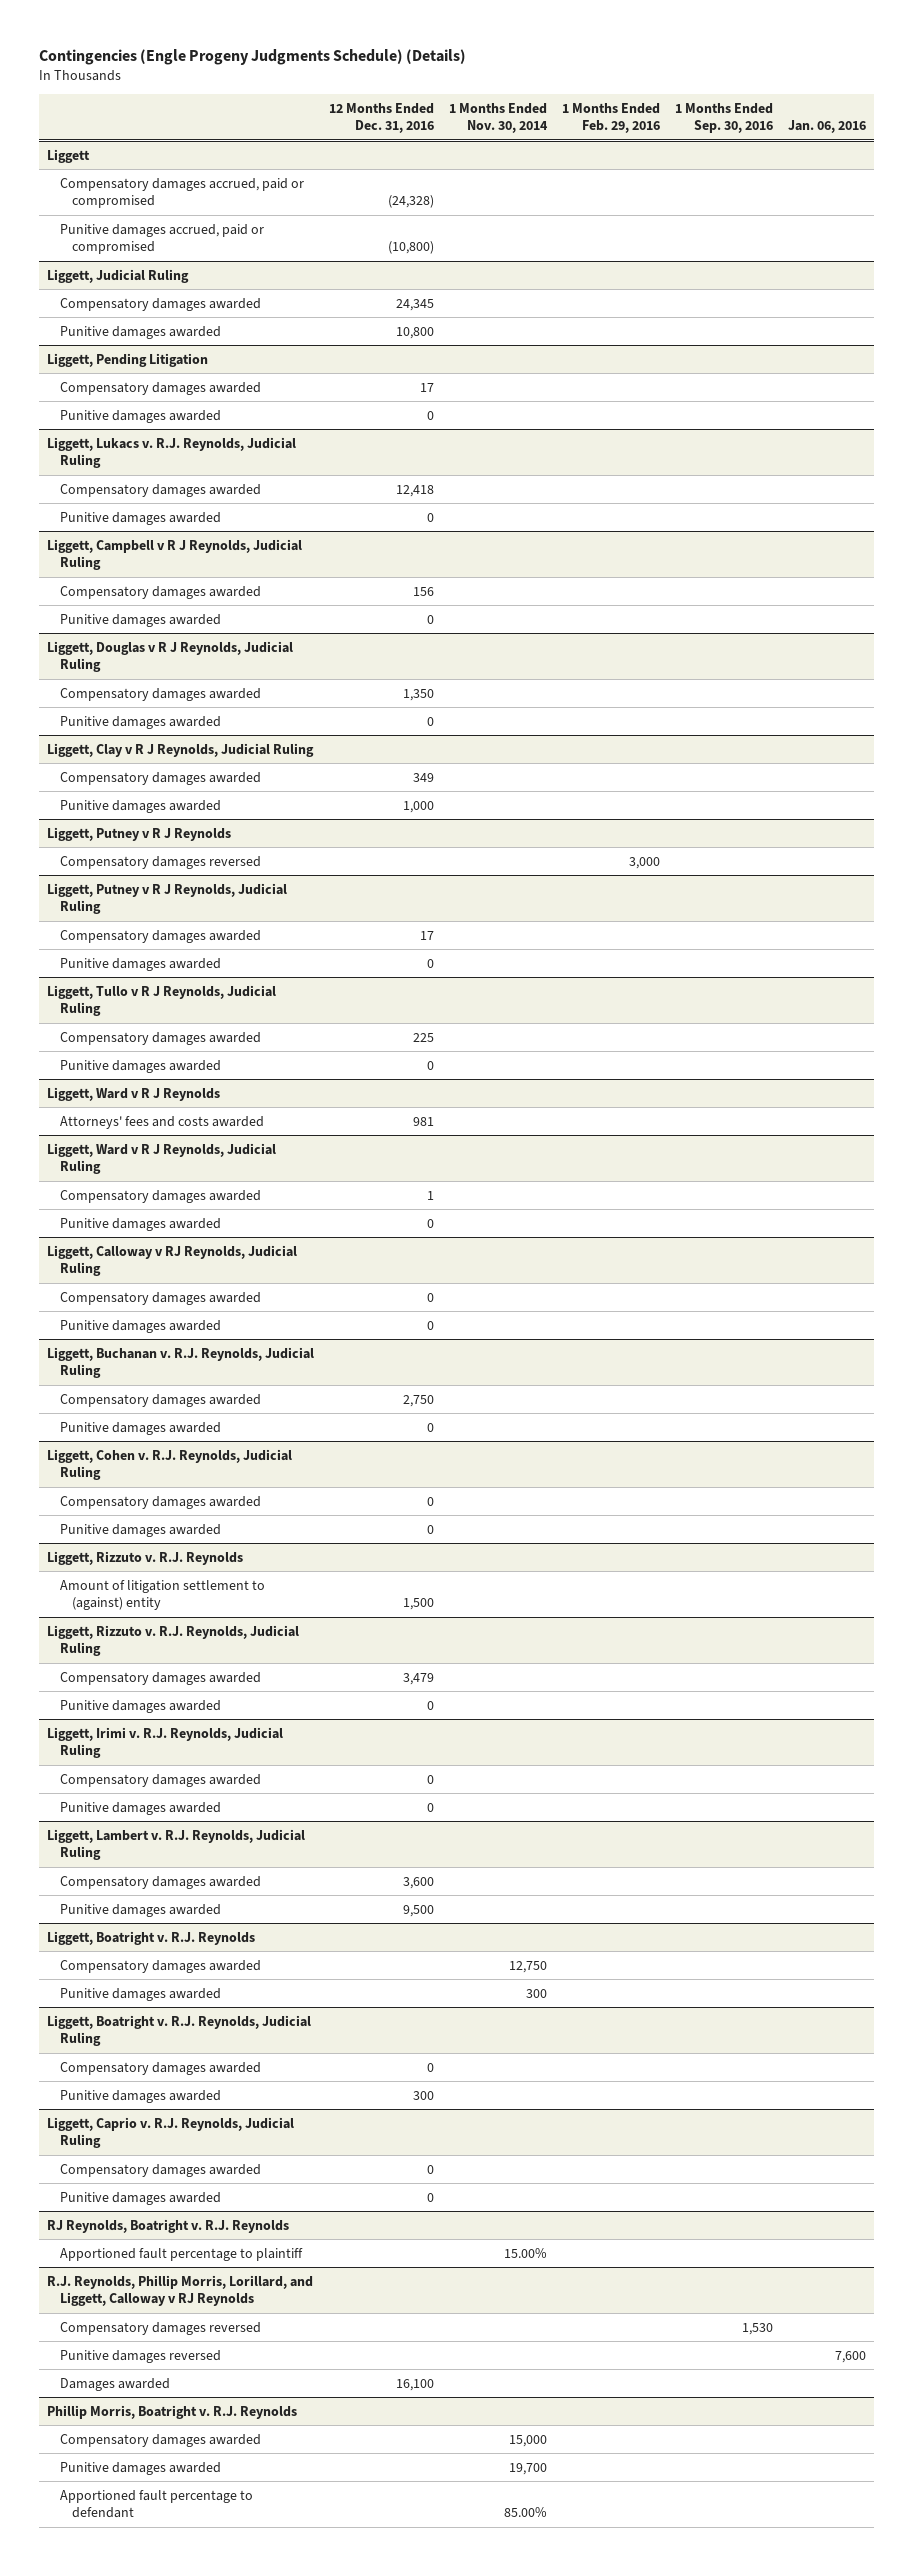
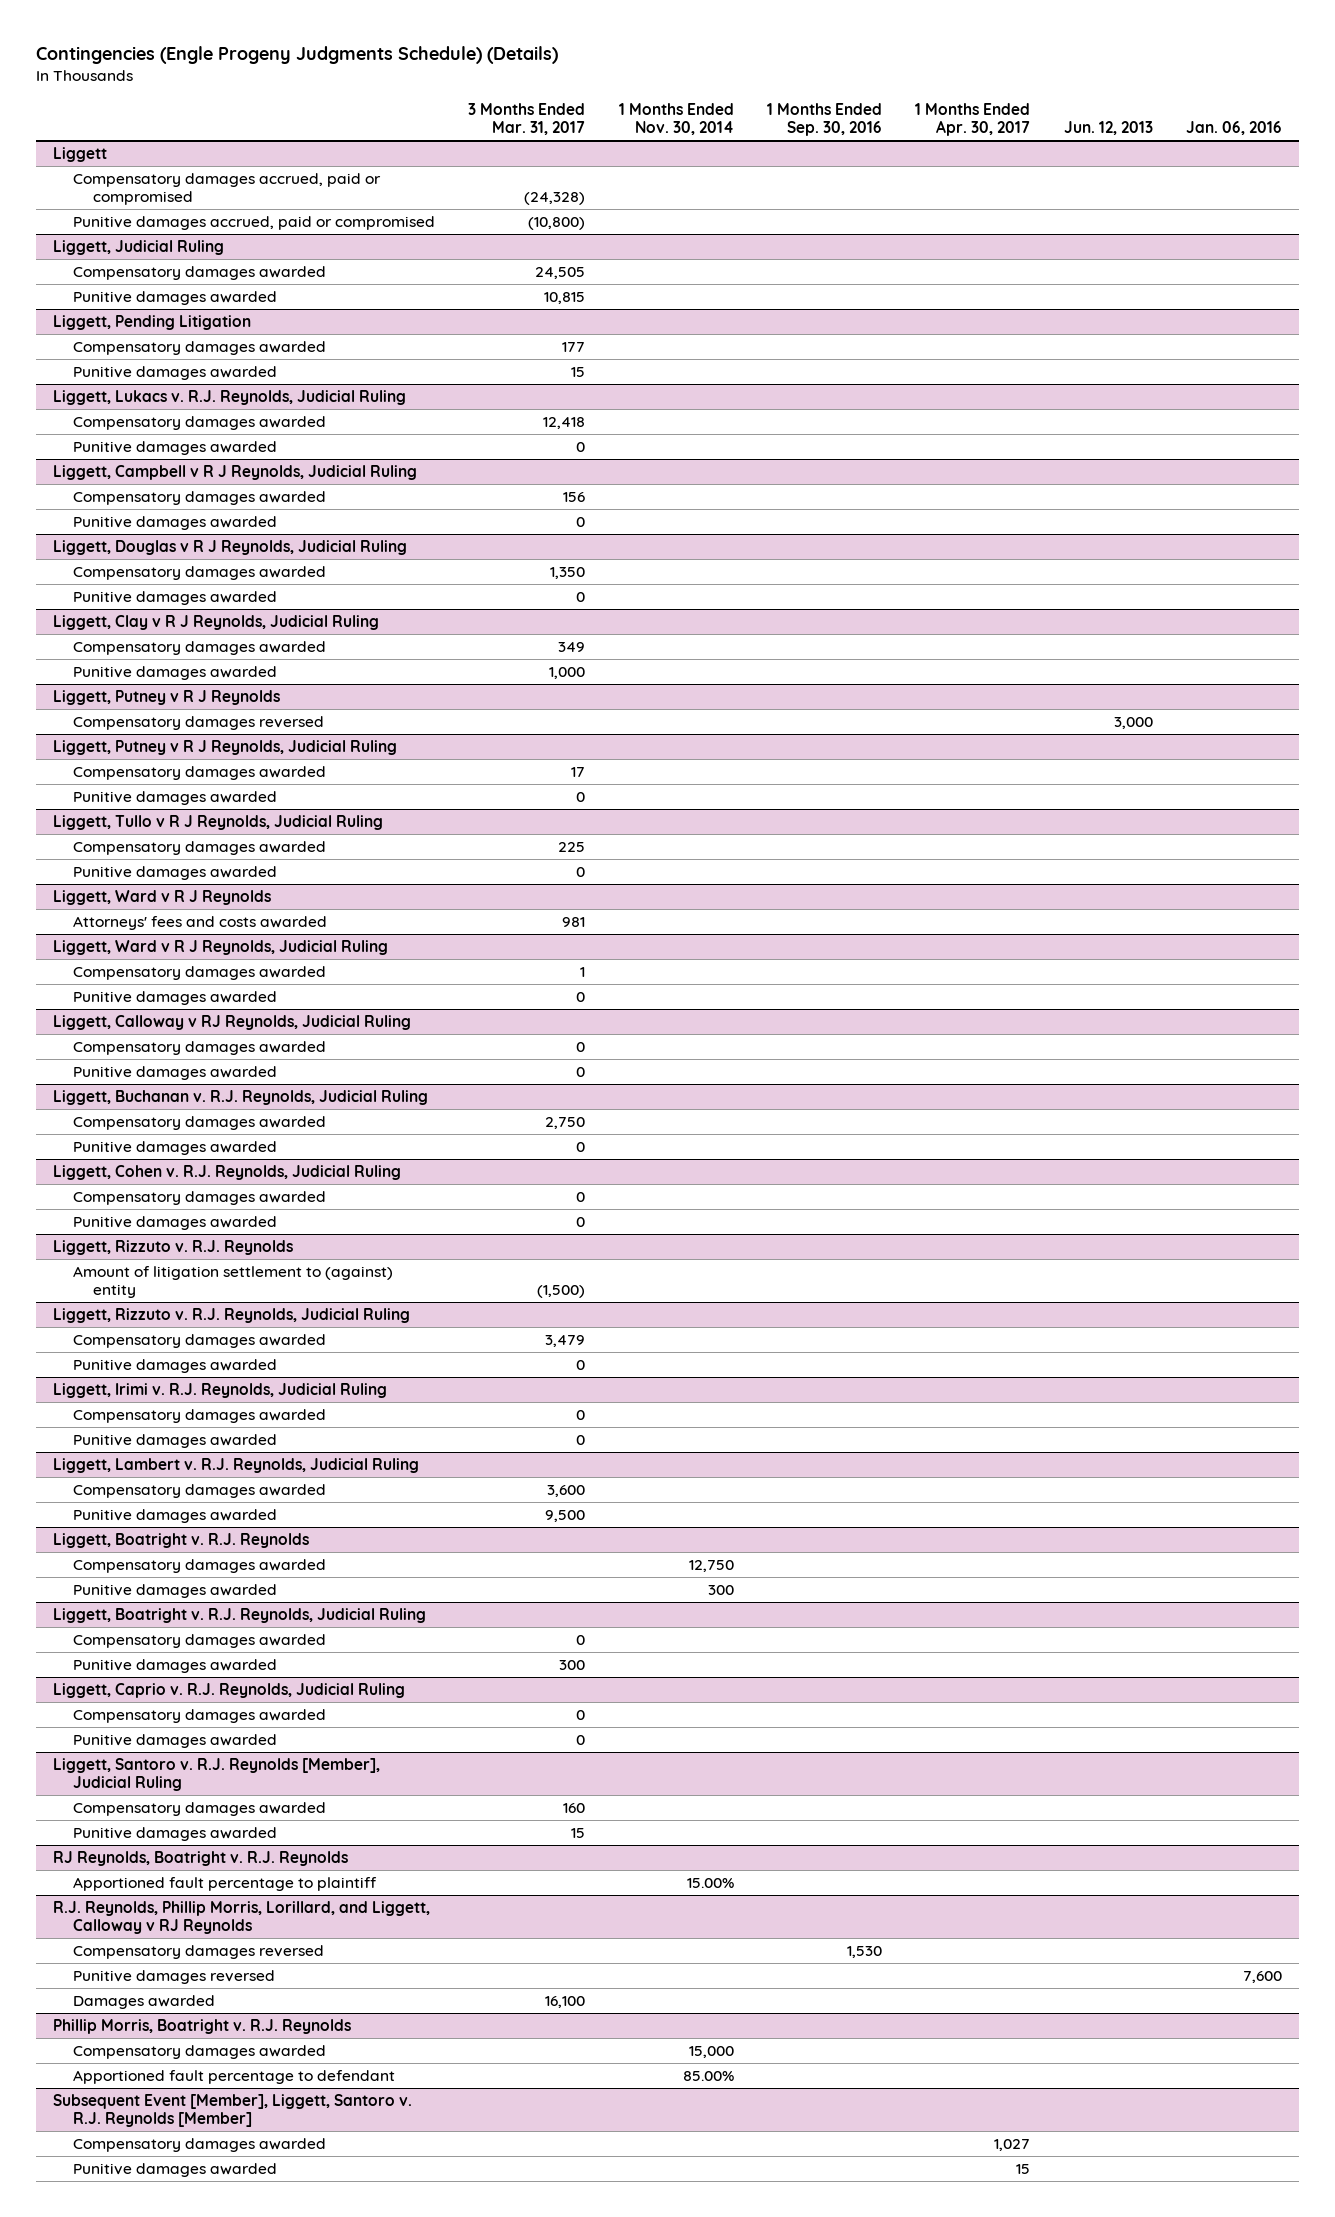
[328,102,434,134] 12 Months Ended Dec. 31, 2016 -> none
[562,102,661,134] 1 Months Ended Feb. 29, 2016 -> none
none -> [468,102,586,136] 3 Months Ended Mar. 31, 2017
none -> [915,102,1031,137] 1 Months Ended Apr. 30, 2017
none -> [1063,121,1153,136] Jun. 12, 2013
none -> [52,1758,380,1792] Liggett, Santoro v. R.J. Reynolds [Member], Judicial Ruling
none -> [72,1802,326,1817] Compensatory damages awarded
none -> [72,1827,277,1842] Punitive damages awarded
[59,2461,221,2475] Punitive damages awarded -> none
none -> [52,2094,412,2128] Subsequent Event [Member], Liggett, Santoro v. R.J. Reynolds [Member]
none -> [72,2138,326,2153] Compensatory damages awarded
none -> [72,2163,277,2178] Punitive damages awarded

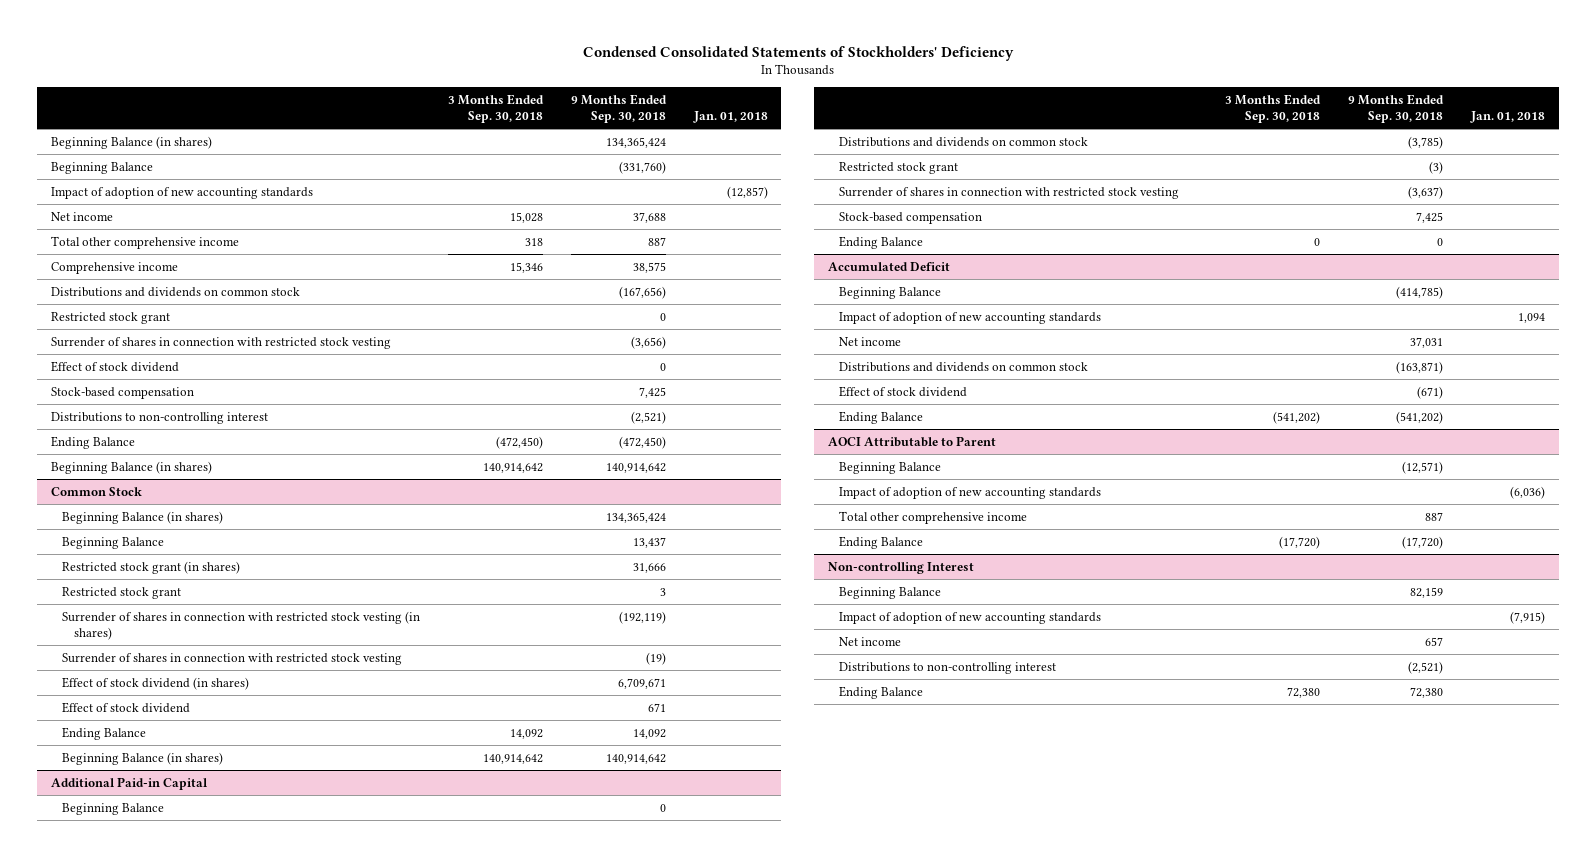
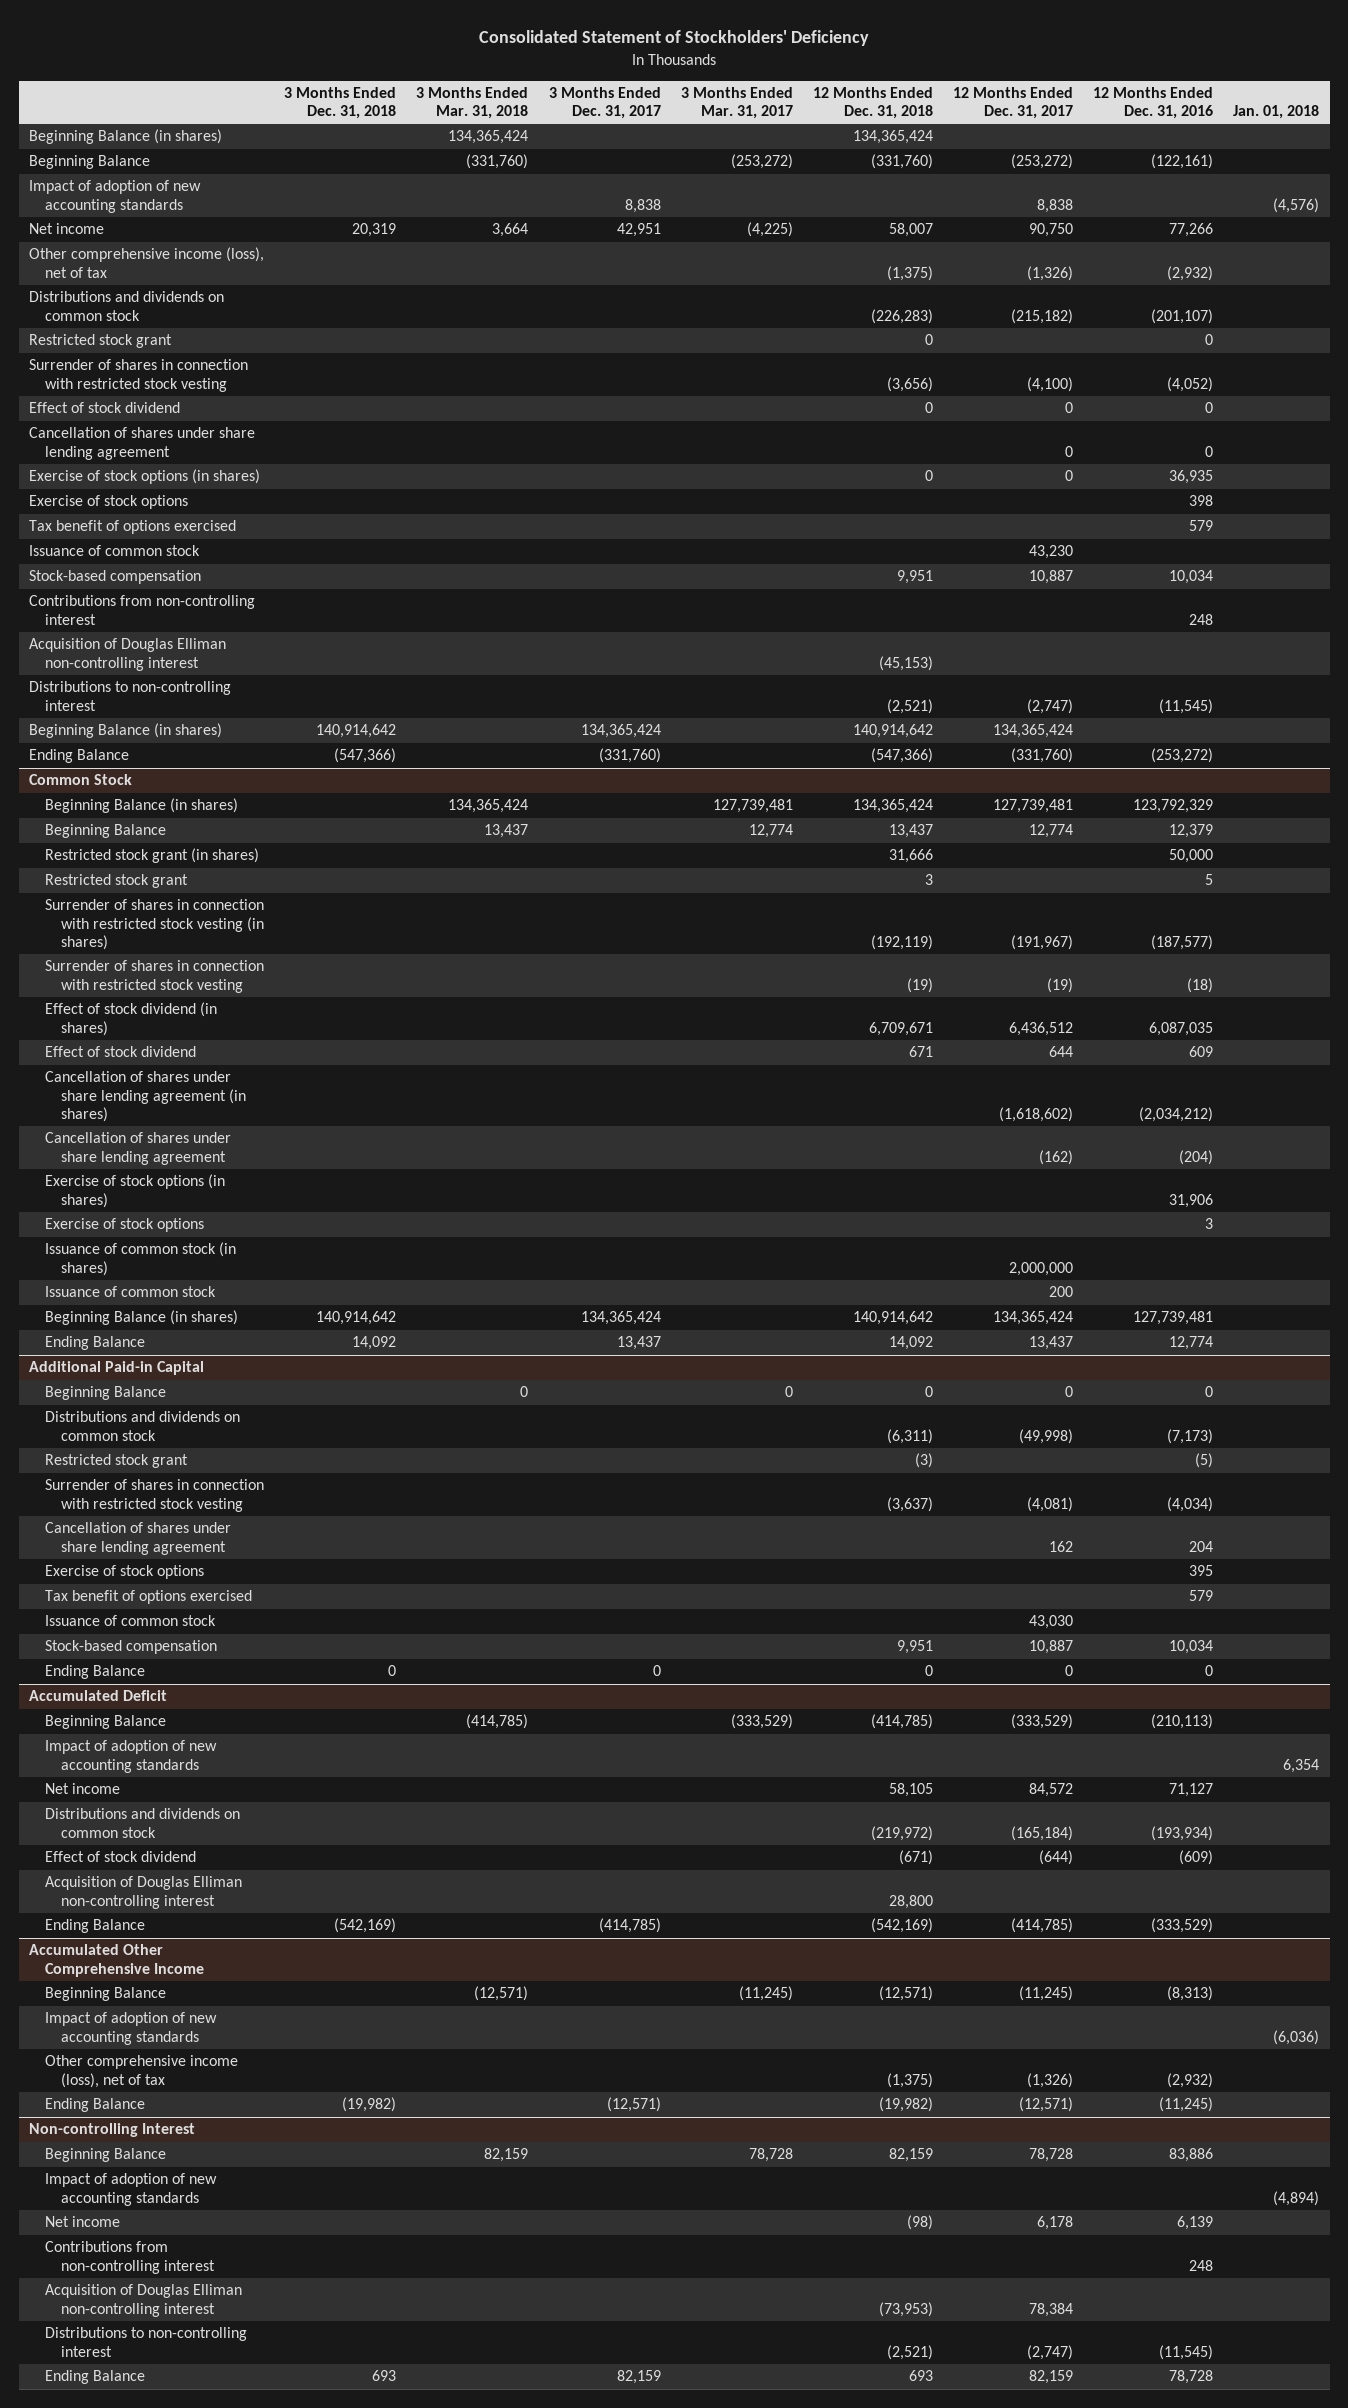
[582,45,1014,61] Condensed Consolidated Statements of Stockholders' Deficiency -> [479,30,870,47] Consolidated Statement of Stockholders' Deficiency
[448,93,545,123] 3 Months Ended Sep. 30, 2018 -> none
[570,93,667,123] 9 Months Ended Sep. 30, 2018 -> none
none -> [284,86,397,120] 3 Months Ended Dec. 31, 2018
none -> [416,86,529,120] 3 Months Ended Mar. 31, 2018
none -> [548,86,661,120] 3 Months Ended Dec. 31, 2017
none -> [680,86,793,120] 3 Months Ended Mar. 31, 2017
none -> [812,86,933,120] 12 Months Ended Dec. 31, 2018
none -> [953,86,1074,120] 12 Months Ended Dec. 31, 2017
none -> [1093,86,1214,120] 12 Months Ended Dec. 31, 2016
[726,185,768,199] (12,857) -> [1273,197,1320,213] (4,576)
[50,261,178,274] Comprehensive income -> none
[50,235,239,249] Total other comprehensive income -> [28,247,264,278] Other comprehensive income (loss), net of tax
none -> [28,427,255,460] Cancellation of shares under share lending agreement
none -> [28,469,260,485] Exercise of stock options (in shares)
none -> [28,495,188,510] Exercise of stock options
none -> [28,520,236,535] Tax benefit of options exercised
none -> [28,545,200,557] Issuance of common stock
none -> [28,595,255,625] Contributions from non-controlling interest
none -> [28,638,226,671] Acquisition of Douglas Elliman non-controlling interest
[50,435,135,449] Ending Balance -> [28,749,129,764] Ending Balance
none -> [44,1071,246,1123] Cancellation of shares under share lending agreement (in shares)
none -> [44,1132,231,1165] Cancellation of shares under share lending agreement
none -> [44,1174,225,1208] Exercise of stock options (in shares)
none -> [44,1218,204,1233] Exercise of stock options
none -> [44,1242,236,1276] Issuance of common stock (in shares)
none -> [44,1286,216,1298] Issuance of common stock
[62,726,147,740] Ending Balance -> [44,1336,145,1351] Ending Balance
none -> [44,1522,231,1555] Cancellation of shares under share lending agreement
none -> [44,1565,204,1580] Exercise of stock options
none -> [44,1590,252,1605] Tax benefit of options exercised
none -> [44,1615,216,1627] Issuance of common stock
[1517,312,1545,323] 1,094 -> [1283,1758,1320,1773] 6,354
none -> [44,1876,242,1909] Acquisition of Douglas Elliman non-controlling interest
[827,435,996,447] AOCI Attributable to Parent -> [28,1944,204,1977] Accumulated Other Comprehensive Income
[839,510,1028,524] Total other comprehensive income -> [44,2055,238,2088] Other comprehensive income (loss), net of tax
[1509,610,1545,624] (7,915) -> [1273,2190,1320,2206] (4,894)
none -> [44,2241,215,2274] Contributions from non-controlling interest
none -> [44,2284,242,2317] Acquisition of Douglas Elliman non-controlling interest

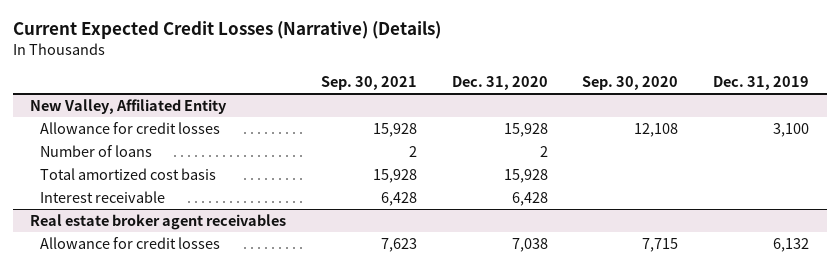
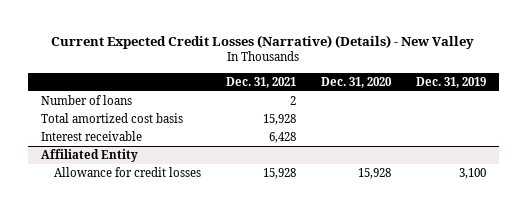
[12,21,441,40] Current Expected Credit Losses (Narrative) (Details) -> [51,34,475,49] Current Expected Credit Losses (Narrative) (Details) - New Valley
[320,75,417,90] Sep. 30, 2021 -> none
[582,75,679,90] Sep. 30, 2020 -> none
none -> [226,76,297,88] Dec. 31, 2021
none -> [40,94,132,105] Number of loans
none -> [40,112,183,123] Total amortized cost basis
none -> [40,130,142,141] Interest receivable
[29,98,227,114] New Valley, Affiliated Entity -> [40,148,138,162] Affiliated Entity
[40,144,153,157] Number of loans -> none
[40,167,217,180] Total amortized cost basis -> none
[40,190,166,203] Interest receivable -> none
[29,213,286,230] Real estate broker agent receivables -> none
[40,236,221,249] Allowance for credit losses -> none

